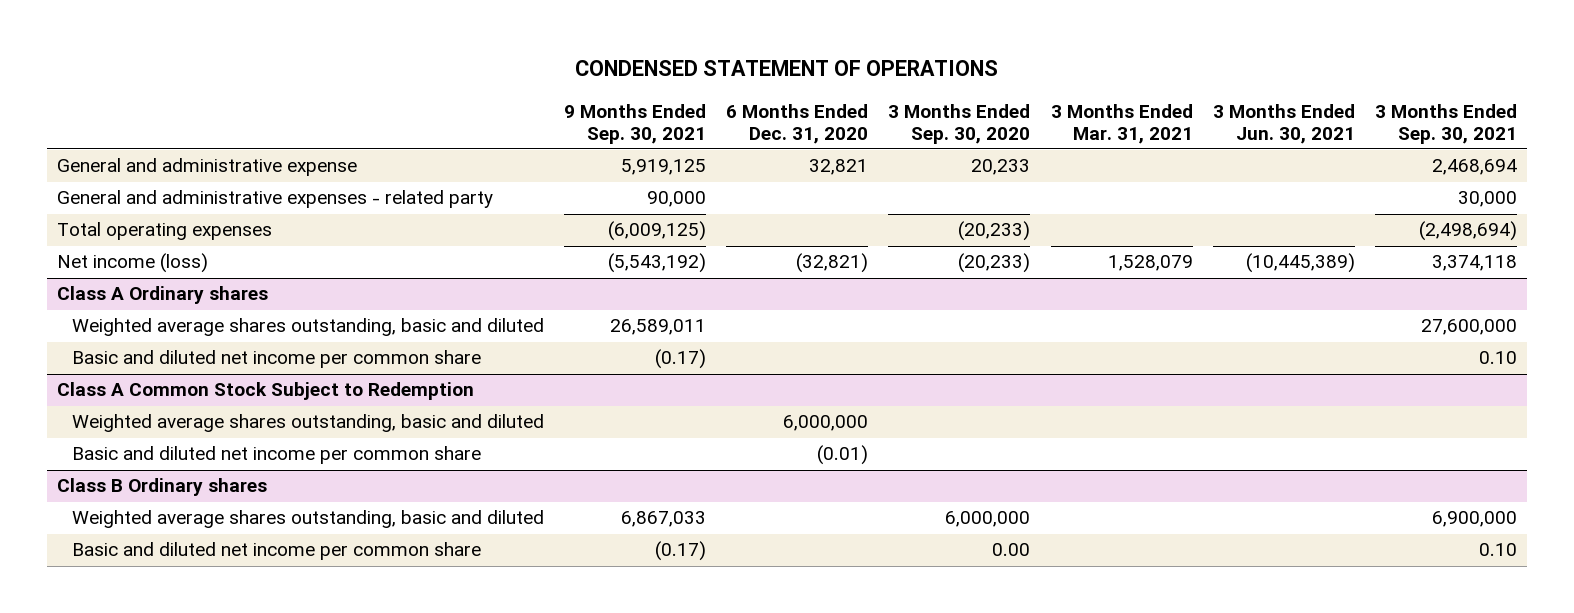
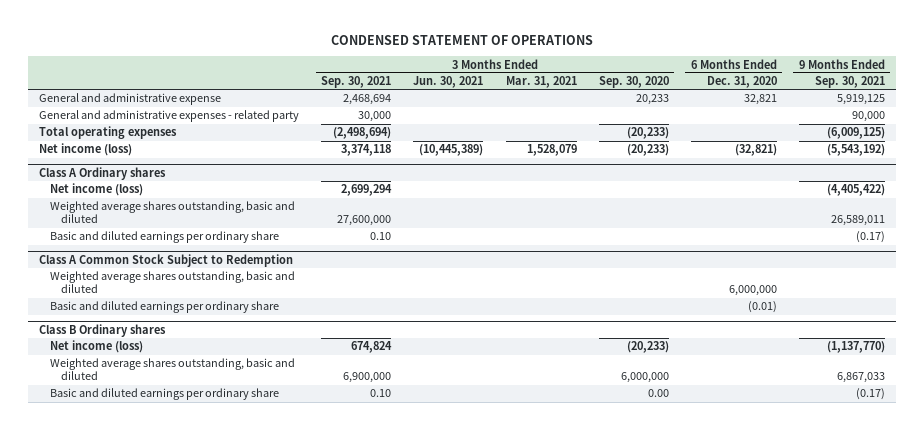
none -> [50,183,144,197] Net income (loss)
[72,350,482,369] Basic and diluted net income per common share -> [50,231,280,244] Basic and diluted earnings per ordinary share
[72,446,482,465] Basic and diluted net income per common share -> [50,301,280,314] Basic and diluted earnings per ordinary share
none -> [50,340,144,354] Net income (loss)
[72,542,482,561] Basic and diluted net income per common share -> [50,388,280,401] Basic and diluted earnings per ordinary share

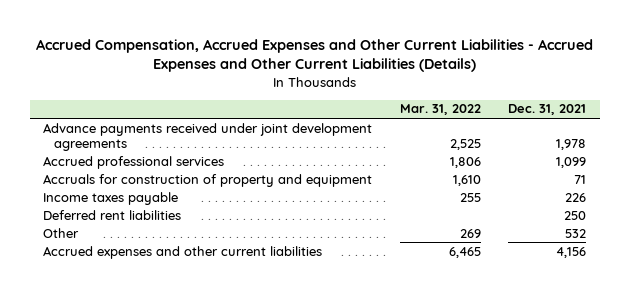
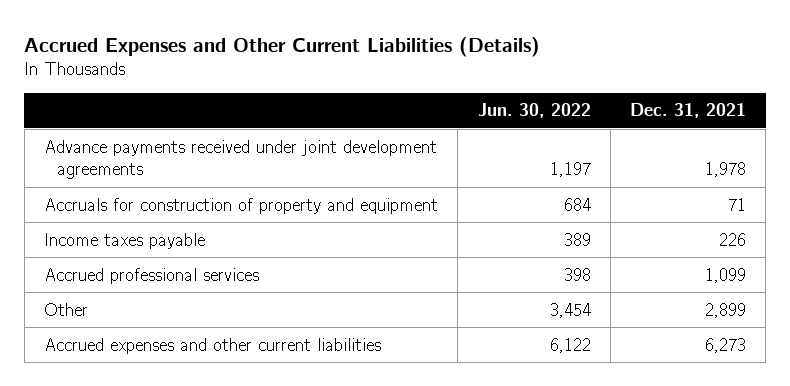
[35,38,593,73] Accrued Compensation, Accrued Expenses and Other Current Liabilities - Accrued Expenses and Other Current Liabilities (Details) -> [24,36,541,57] Accrued Expenses and Other Current Liabilities (Details)
[399,104,481,116] Mar. 31, 2022 -> none
none -> [477,103,591,119] Jun. 30, 2022
[43,209,182,220] Deferred rent liabilities -> none
[43,155,225,169] Accrued professional services -> [44,267,260,284] Accrued professional services
[565,228,587,238] 532 -> [705,302,747,318] 2,899
[556,246,587,258] 4,156 -> [705,337,747,353] 6,273

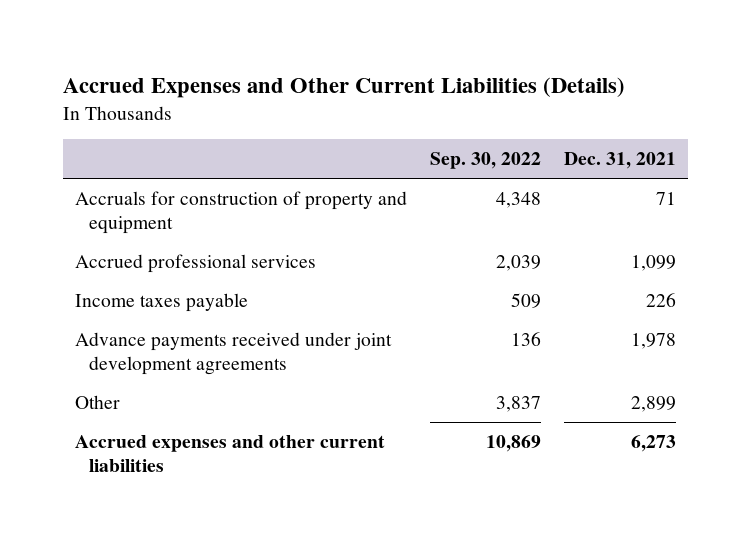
[477,103,591,119] Jun. 30, 2022 -> none
none -> [430,152,542,170] Sep. 30, 2022
[44,232,206,249] Income taxes payable -> [74,293,248,313] Income taxes payable
[44,139,438,180] Advance payments received under joint development agreements -> [74,332,392,376] Advance payments received under joint development agreements

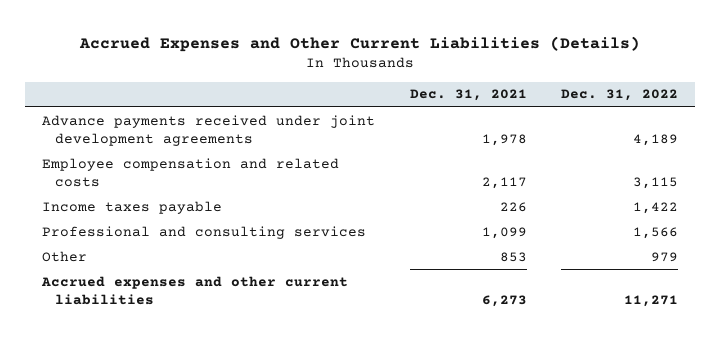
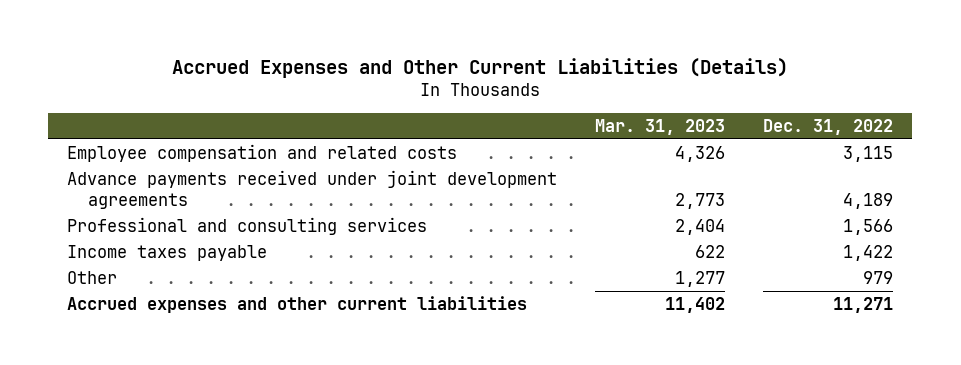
[409,89,527,102] Dec. 31, 2021 -> none
none -> [595,118,726,135] Mar. 31, 2023
[42,114,376,146] Advance payments received under joint development agreements -> [67,169,558,209] Advance payments received under joint development agreements
[42,200,223,214] Income taxes payable -> [67,244,268,261] Income taxes payable

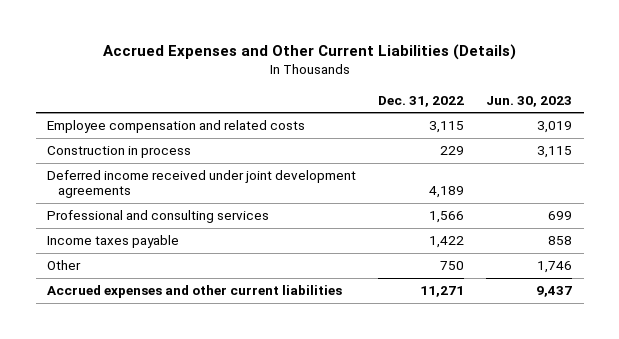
[595,118,726,135] Mar. 31, 2023 -> none
none -> [486,95,573,107] Jun. 30, 2023
none -> [47,146,192,159] Construction in process
[67,169,558,209] Advance payments received under joint development agreements -> [47,170,357,199] Deferred income received under joint development agreements
[863,270,894,284] 979 -> [440,261,465,271] 750

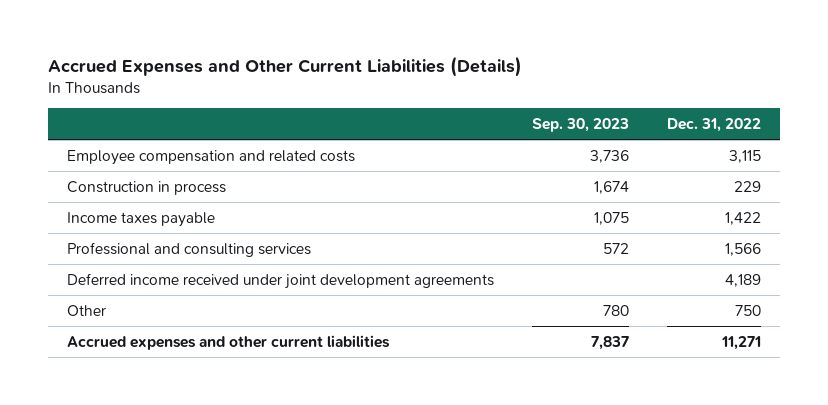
[486,95,573,107] Jun. 30, 2023 -> none
none -> [531,118,629,133] Sep. 30, 2023
[47,210,270,224] Professional and consulting services -> [66,241,311,257] Professional and consulting services
[47,170,357,199] Deferred income received under joint development agreements -> [66,272,494,289] Deferred income received under joint development agreements

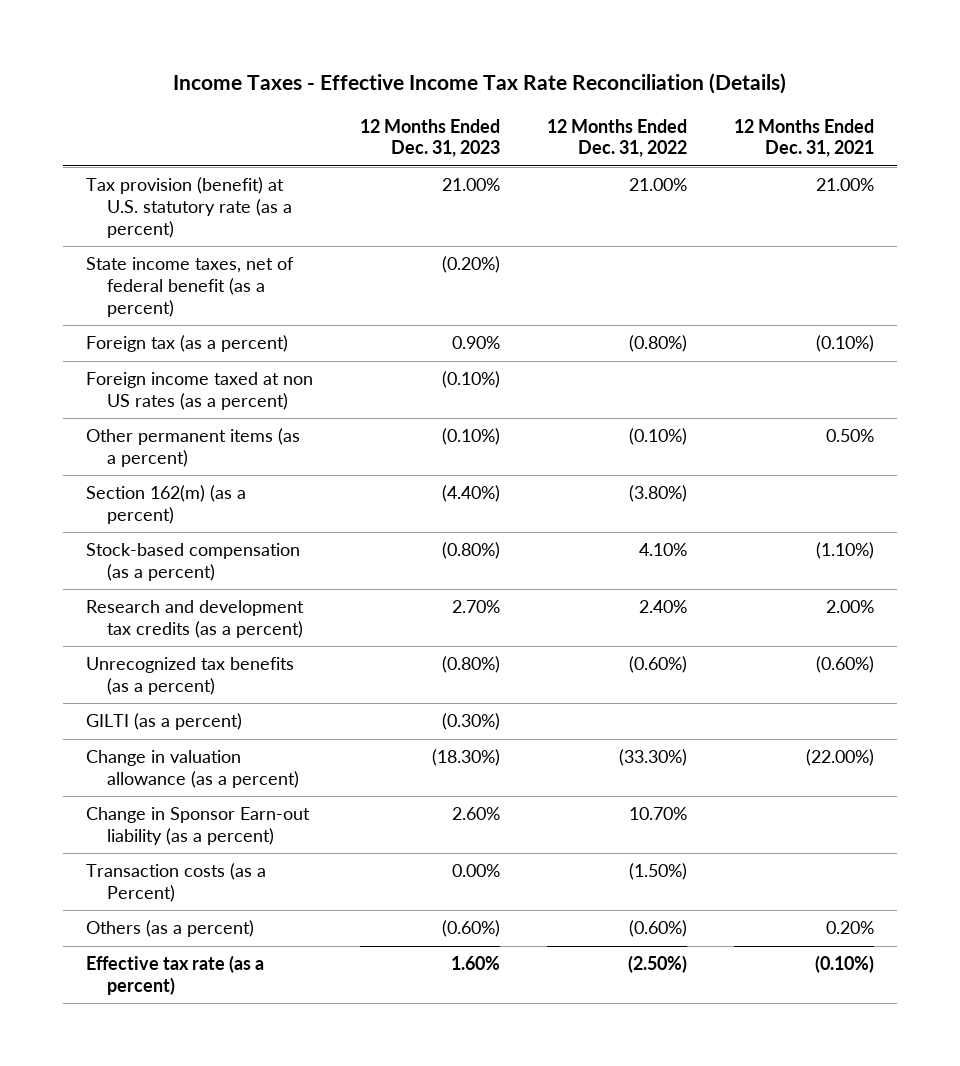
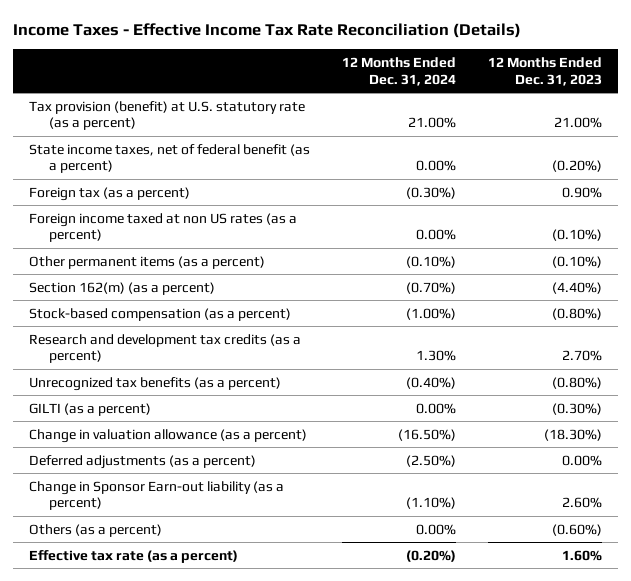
[546,118,687,158] 12 Months Ended Dec. 31, 2022 -> none
[733,118,874,158] 12 Months Ended Dec. 31, 2021 -> none
none -> [341,56,456,86] 12 Months Ended Dec. 31, 2024
none -> [29,454,257,469] Deferred adjustments (as a percent)
[86,863,267,903] Transaction costs (as a Percent) -> none

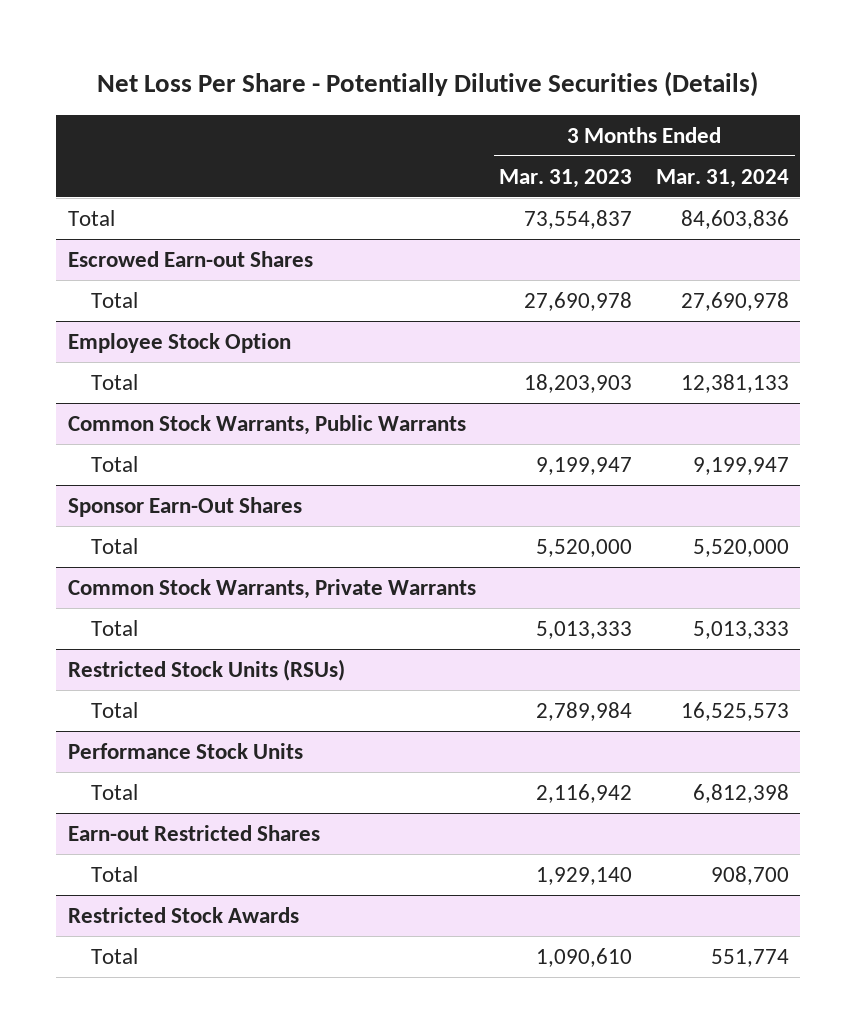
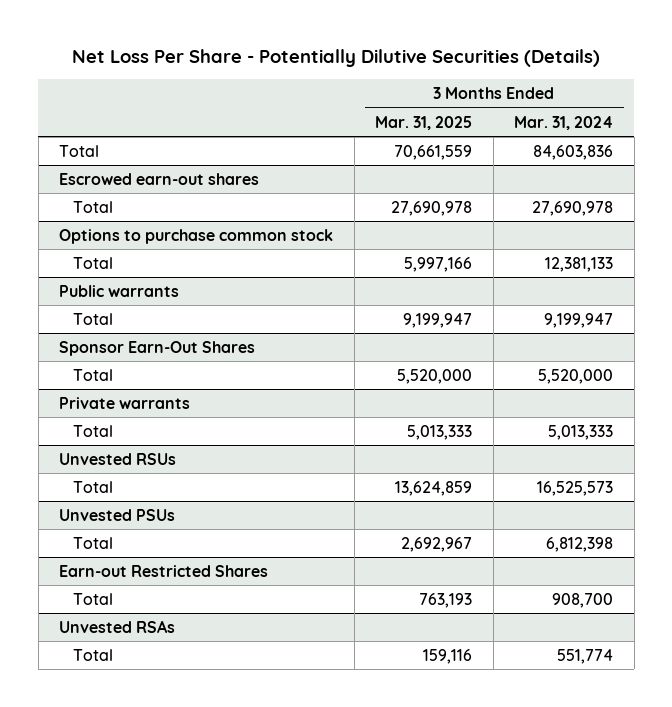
[499,168,633,188] Mar. 31, 2023 -> none
none -> [375,115,473,130] Mar. 31, 2025
[68,250,314,267] Escrowed Earn-out Shares -> [59,172,260,185] Escrowed earn-out shares
[68,332,292,353] Employee Stock Option -> [59,228,334,244] Options to purchase common stock
[68,414,467,435] Common Stock Warrants, Public Warrants -> [59,284,180,297] Public warrants
[68,578,477,599] Common Stock Warrants, Private Warrants -> [59,396,191,409] Private warrants
[68,658,346,681] Restricted Stock Units (RSUs) -> [59,452,177,465] Unvested RSUs
[68,742,304,759] Performance Stock Units -> [59,508,176,521] Unvested PSUs
[68,906,300,923] Restricted Stock Awards -> [59,619,176,633] Unvested RSAs

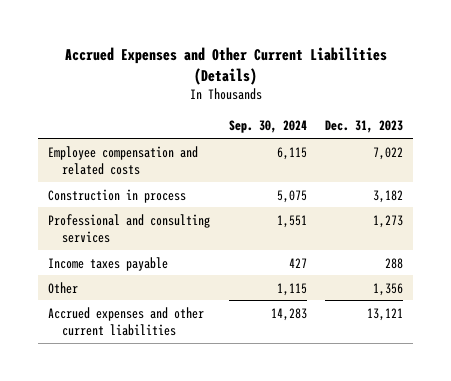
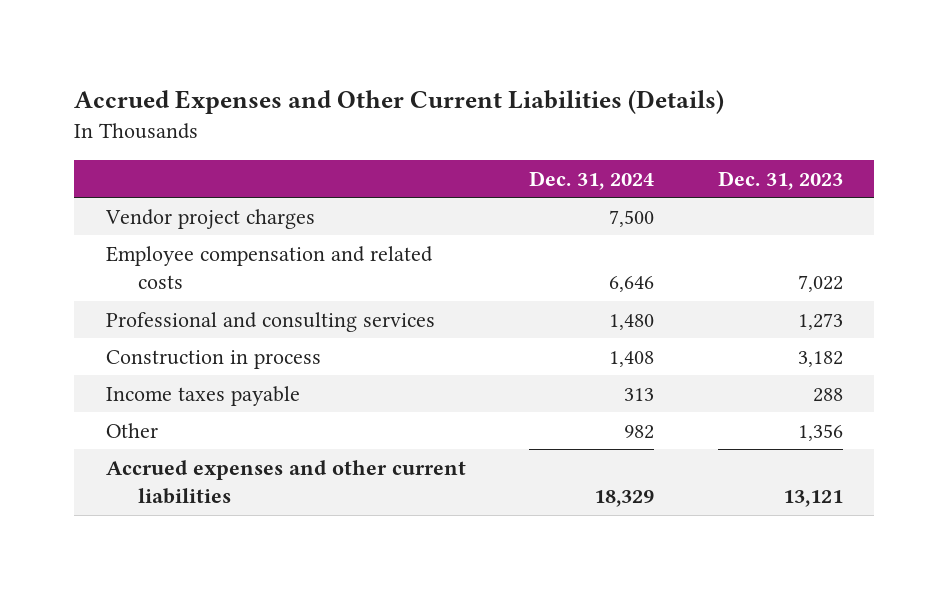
[228,120,307,134] Sep. 30, 2024 -> none
none -> [529,170,655,190] Dec. 31, 2024
none -> [104,208,315,229] Vendor project charges
[47,188,186,203] Construction in process -> [105,349,321,369] Construction in process

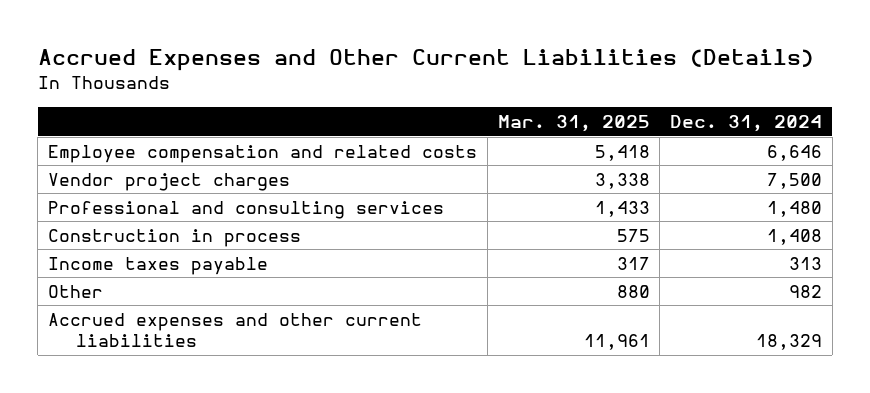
[717,170,843,190] Dec. 31, 2023 -> none
none -> [497,115,650,133] Mar. 31, 2025
[104,208,315,229] Vendor project charges -> [48,172,291,191] Vendor project charges

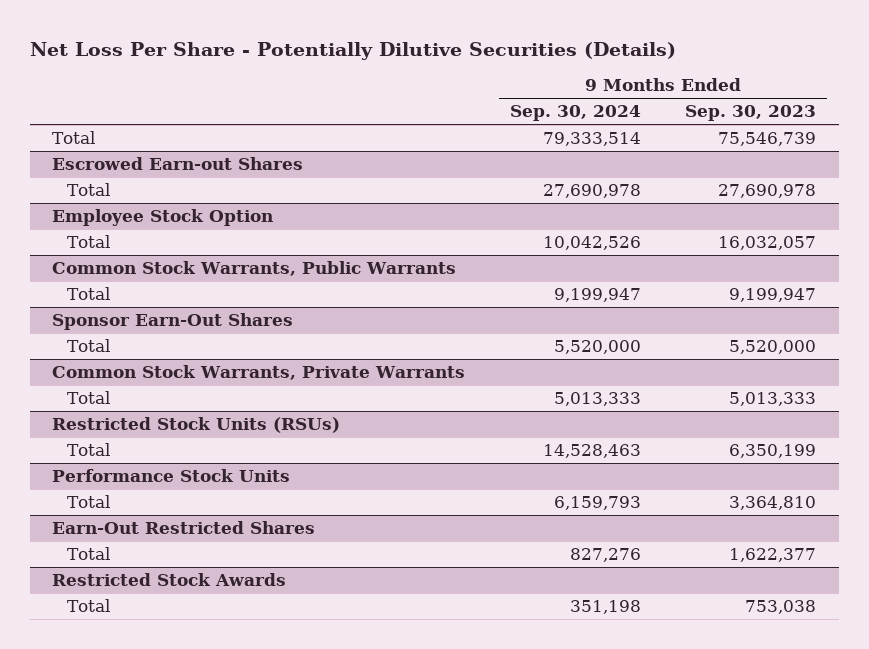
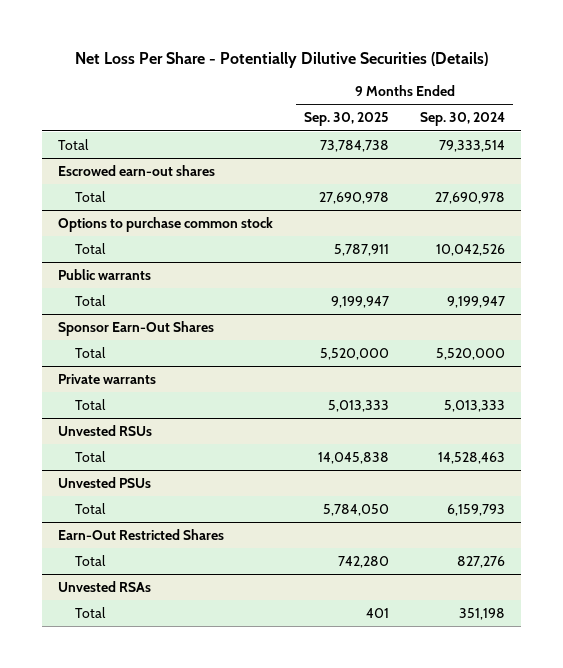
[685,105,817,122] Sep. 30, 2023 -> none
none -> [304,112,390,127] Sep. 30, 2025
[52,157,304,171] Escrowed Earn-out Shares -> [57,165,215,177] Escrowed earn-out shares
[52,209,274,227] Employee Stock Option -> [57,217,273,233] Options to purchase common stock
[52,261,457,277] Common Stock Warrants, Public Warrants -> [57,269,151,281] Public warrants
[52,365,466,381] Common Stock Warrants, Private Warrants -> [57,374,156,385] Private warrants
[52,417,341,434] Restricted Stock Units (RSUs) -> [57,425,152,437] Unvested RSUs
[52,469,291,483] Performance Stock Units -> [57,477,151,489] Unvested PSUs
[52,573,287,587] Restricted Stock Awards -> [57,581,151,593] Unvested RSAs

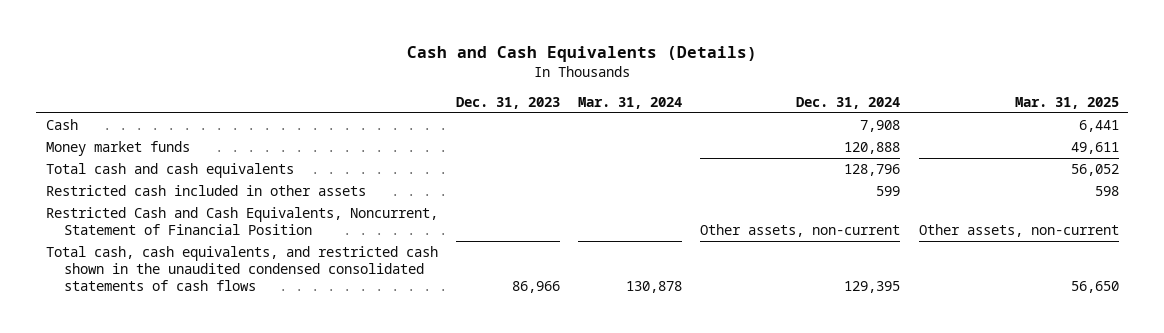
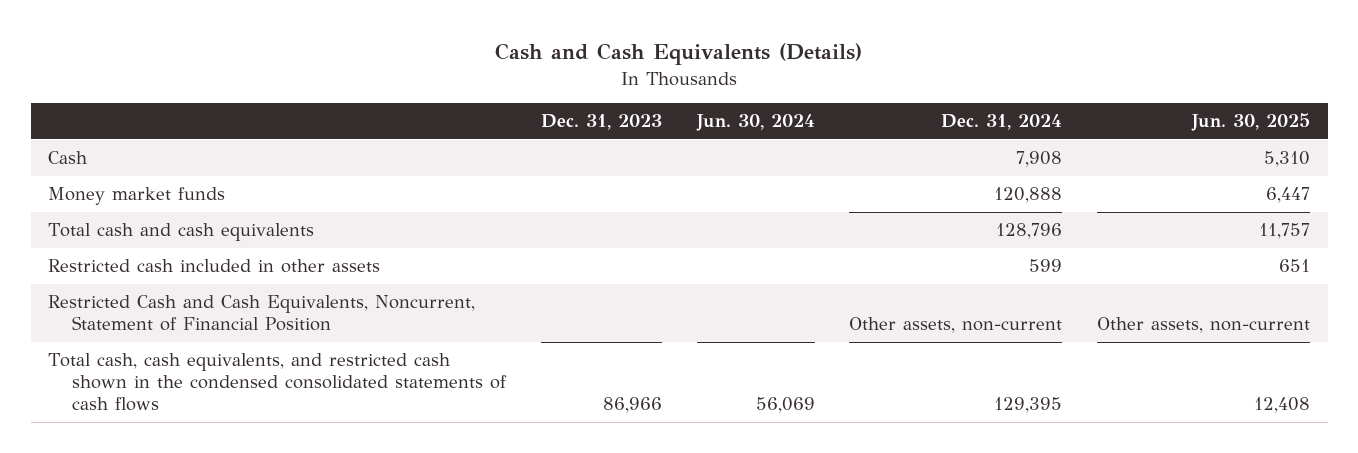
[578,96,683,109] Mar. 31, 2024 -> none
[1014,96,1119,109] Mar. 31, 2025 -> none
none -> [695,114,815,132] Jun. 30, 2024
none -> [1191,113,1311,132] Jun. 30, 2025
[45,245,438,292] Total cash, cash equivalents, and restricted cash shown in the unaudited condensed consolidated statements of cash flows -> [47,353,507,412] Total cash, cash equivalents, and restricted cash shown in the condensed consolidated statements of cash flows

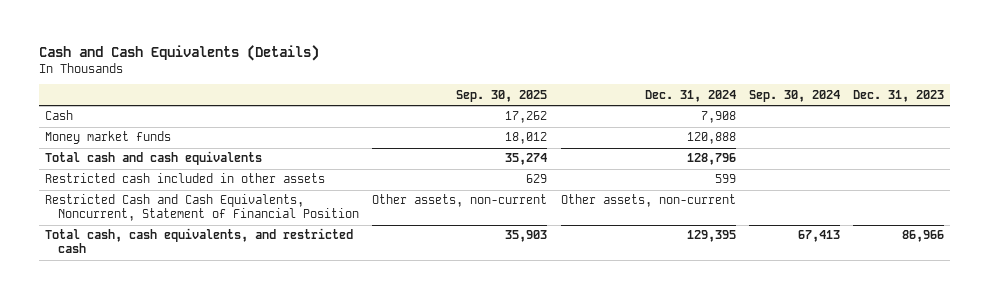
[695,114,815,132] Jun. 30, 2024 -> none
[1191,113,1311,132] Jun. 30, 2025 -> none
none -> [456,89,548,102] Sep. 30, 2025
none -> [748,89,840,102] Sep. 30, 2024
[47,353,507,412] Total cash, cash equivalents, and restricted cash shown in the condensed consolidated statements of cash flows -> [45,228,354,254] Total cash, cash equivalents, and restricted cash

